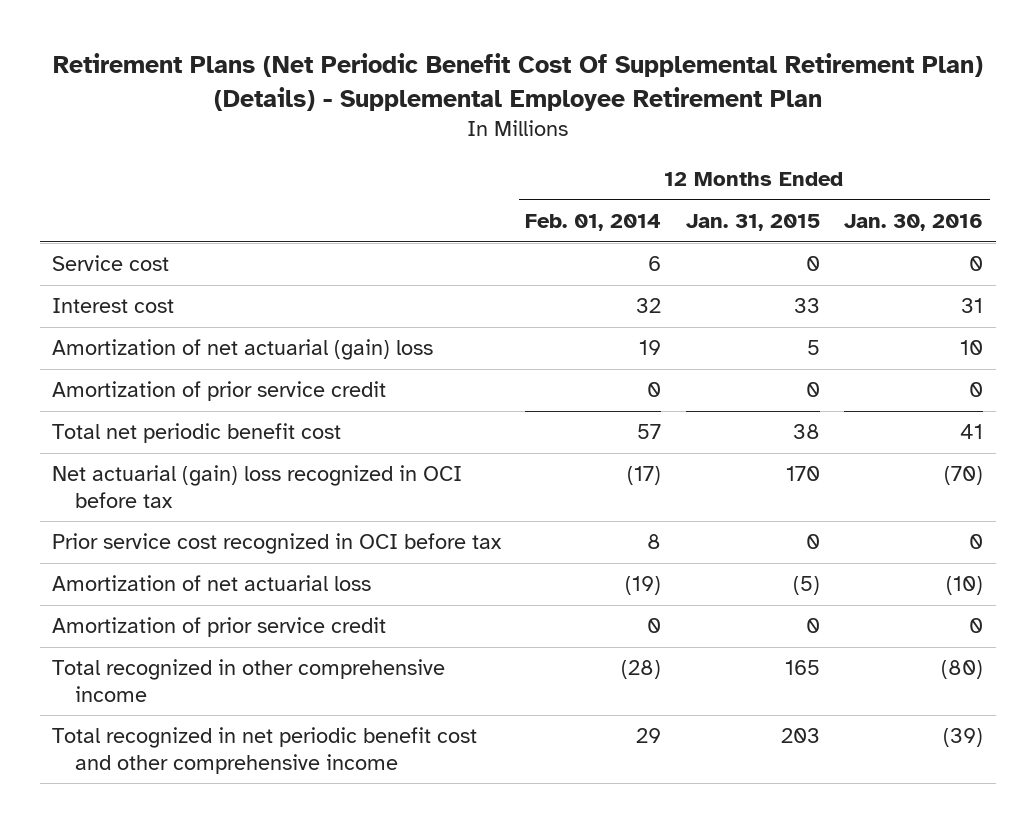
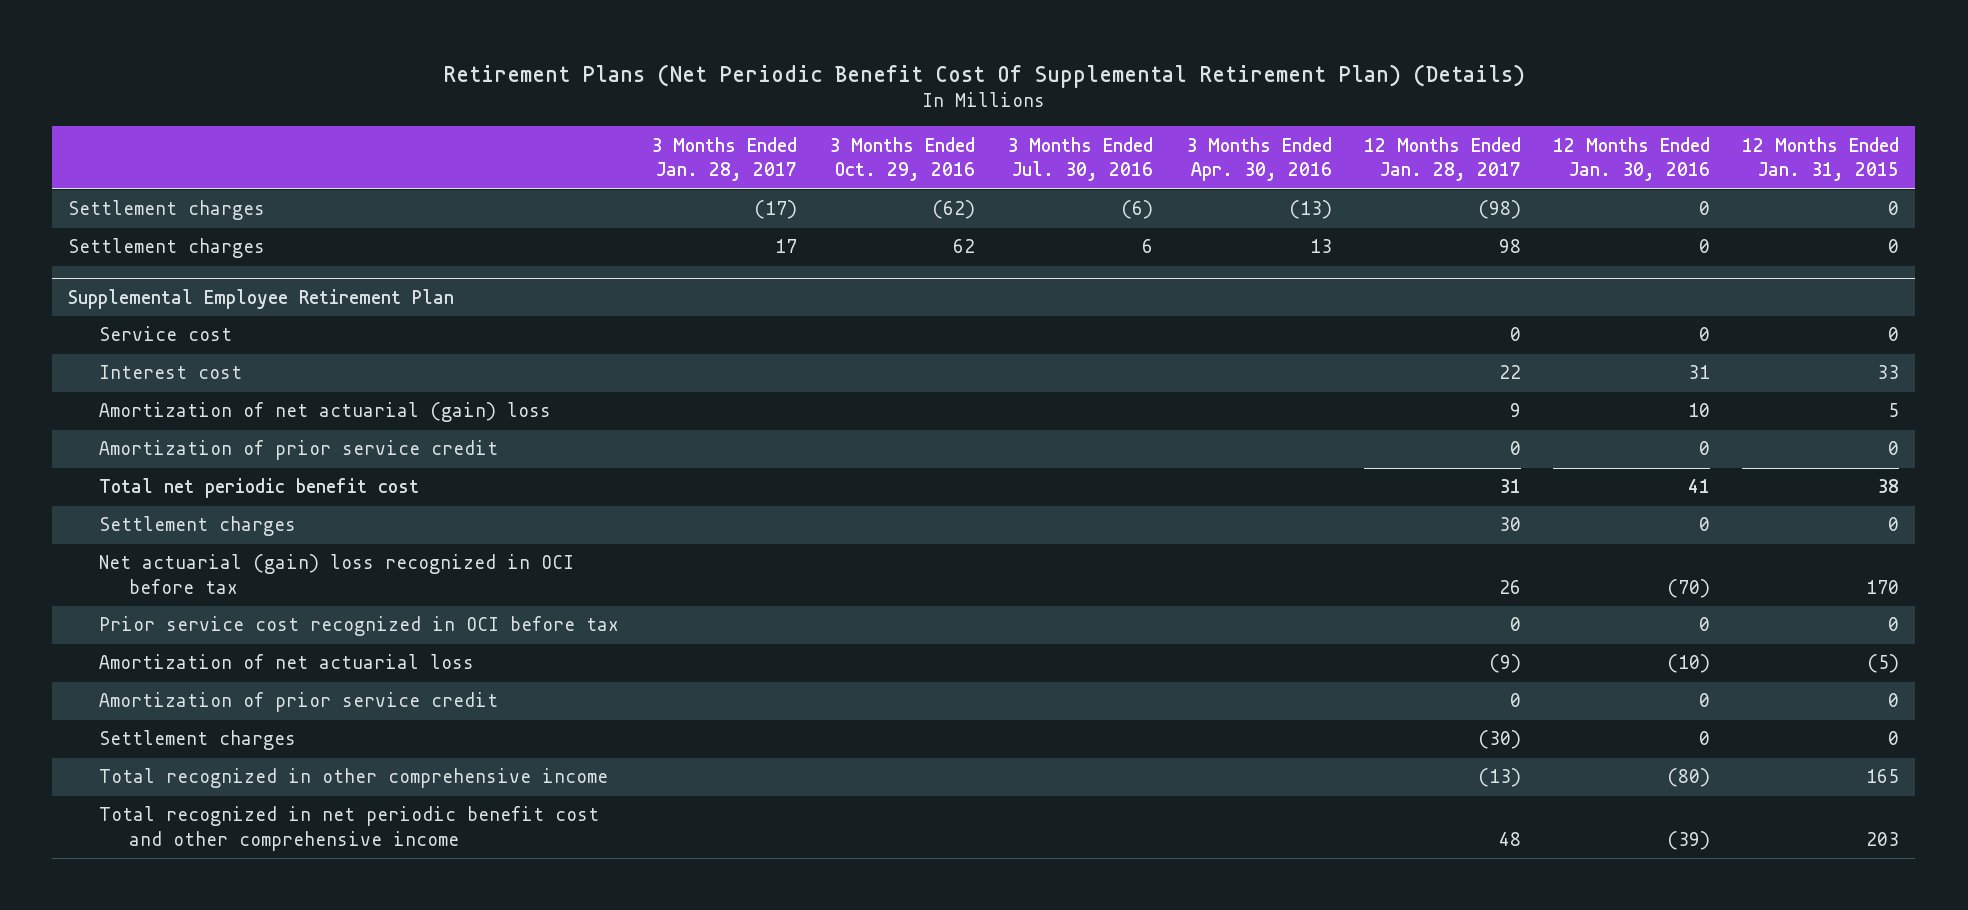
[52,53,983,111] Retirement Plans (Net Periodic Benefit Cost Of Supplemental Retirement Plan) (Details) - Supplemental Employee Retirement Plan -> [442,63,1525,88] Retirement Plans (Net Periodic Benefit Cost Of Supplemental Retirement Plan) (Details)
[525,214,662,232] Feb. 01, 2014 -> none
none -> [650,136,797,182] 3 Months Ended Jan. 28, 2017
none -> [829,136,976,182] 3 Months Ended Oct. 29, 2016
none -> [1007,136,1154,182] 3 Months Ended Jul. 30, 2016
none -> [1185,136,1332,182] 3 Months Ended Apr. 30, 2016
none -> [1363,136,1521,182] 12 Months Ended Jan. 28, 2017
none -> [68,200,266,221] Settlement charges
none -> [68,238,266,259] Settlement charges
none -> [68,288,455,309] Supplemental Employee Retirement Plan
none -> [98,516,296,537] Settlement charges
none -> [98,730,296,751] Settlement charges

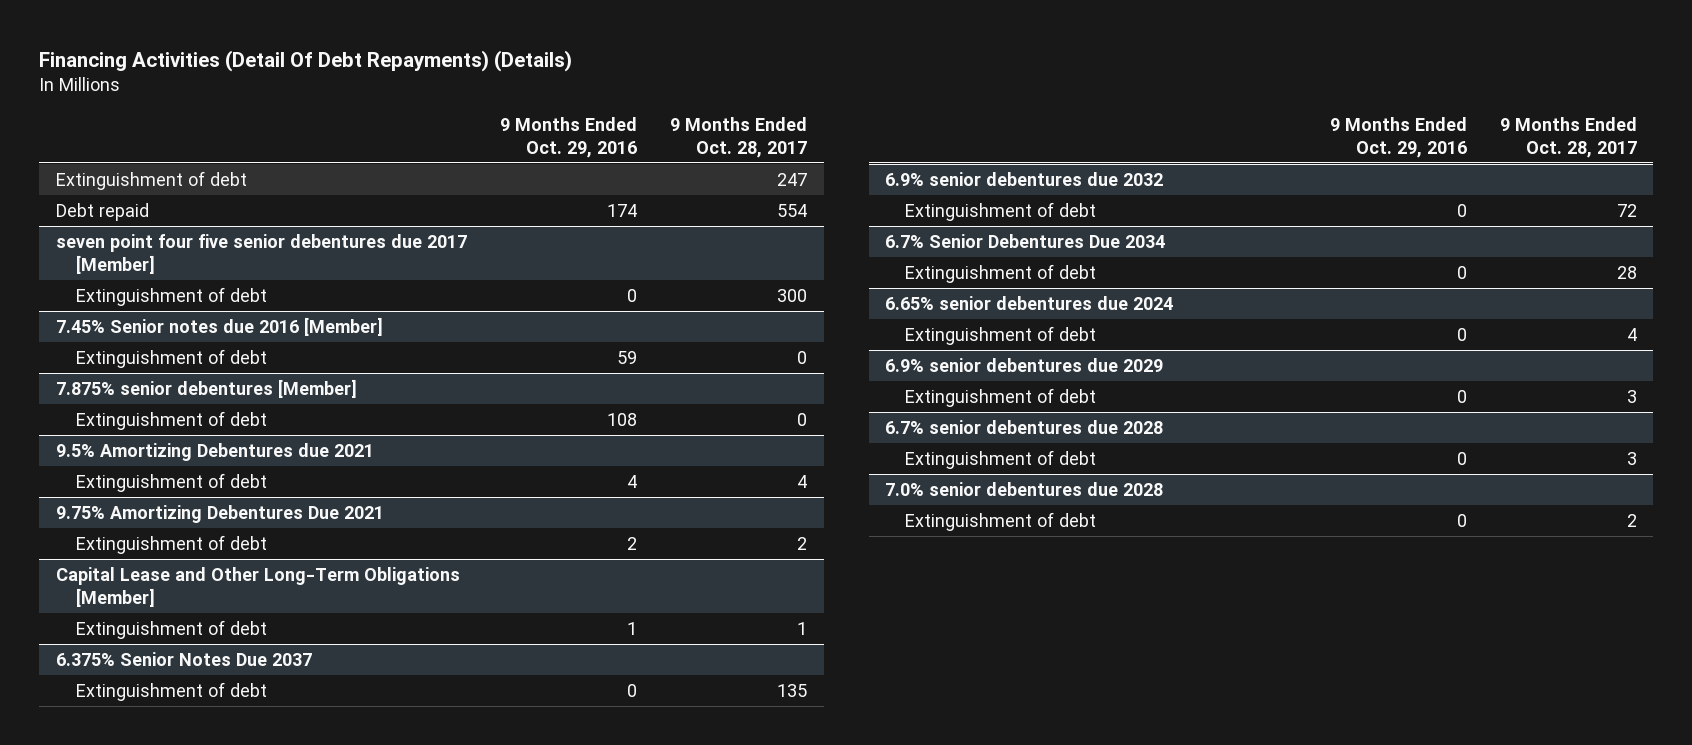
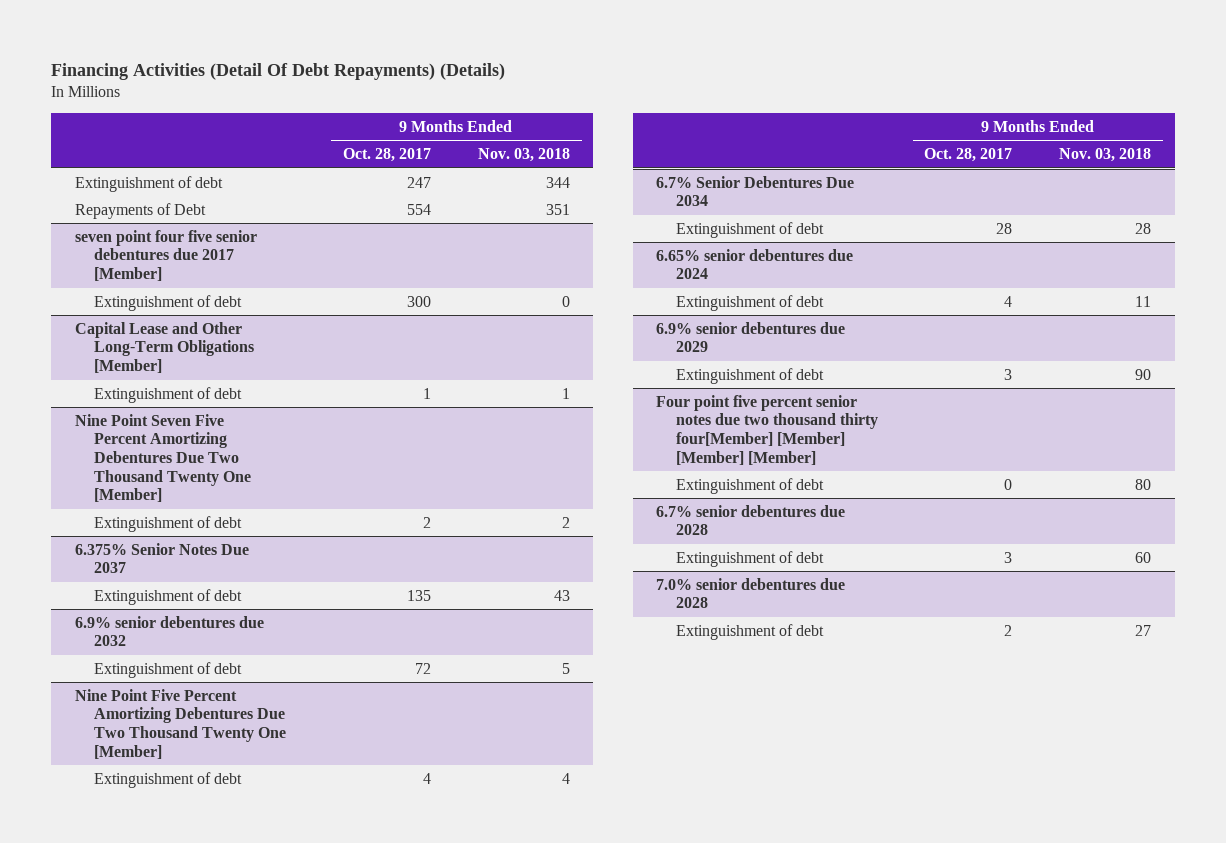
[499,116,637,158] 9 Months Ended Oct. 29, 2016 -> none
none -> [477,148,570,163] Nov. 03, 2018
[55,202,149,221] Debt repaid -> [74,202,206,219] Repayments of Debt
[55,316,383,336] 7.45% Senior notes due 2016 [Member] -> none
[75,348,267,368] Extinguishment of debt -> none
[55,378,357,398] 7.875% senior debentures [Member] -> none
[75,410,267,430] Extinguishment of debt -> none
[55,442,374,461] 9.5% Amortizing Debentures due 2021 -> none
[75,472,267,492] Extinguishment of debt -> none
[55,504,384,523] 9.75% Amortizing Debentures Due 2021 -> none
[75,534,267,554] Extinguishment of debt -> none
none -> [74,413,252,503] Nine Point Seven Five Percent Amortizing Debentures Due Two Thousand Twenty One [Member]
none -> [94,515,243,532] Extinguishment of debt
none -> [74,688,287,759] Nine Point Five Percent Amortizing Debentures Due Two Thousand Twenty One [Member]
none -> [94,771,243,788] Extinguishment of debt
none -> [656,394,878,465] Four point five percent senior notes due two thousand thirty four[Member] [Member] [Member] [Member]
none -> [675,477,824,494] Extinguishment of debt

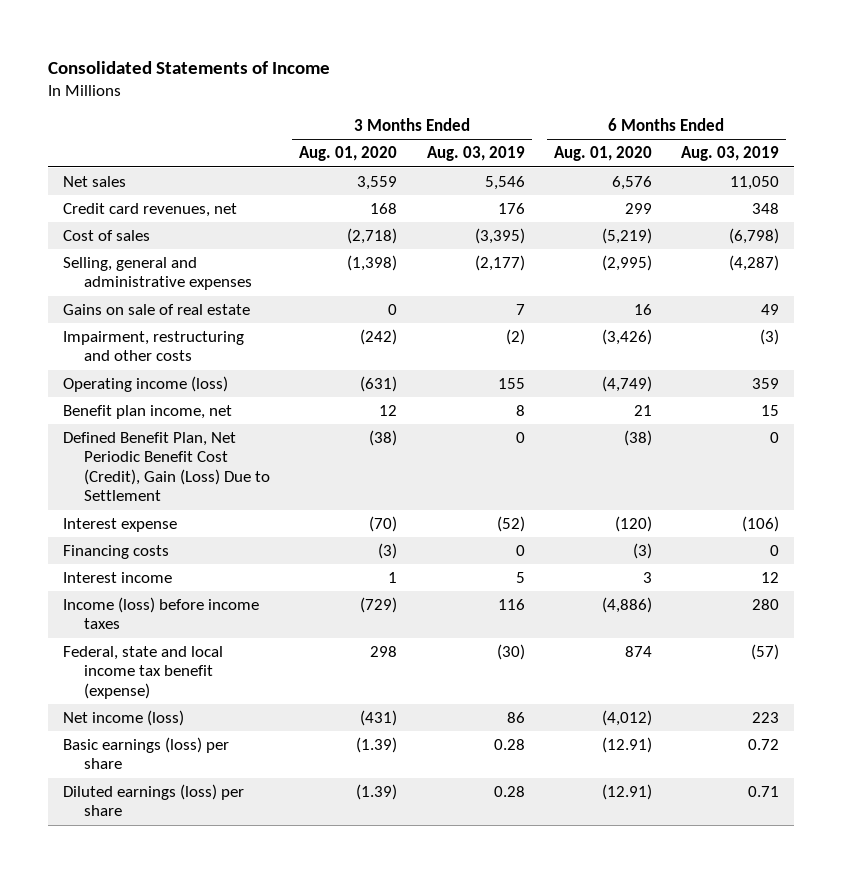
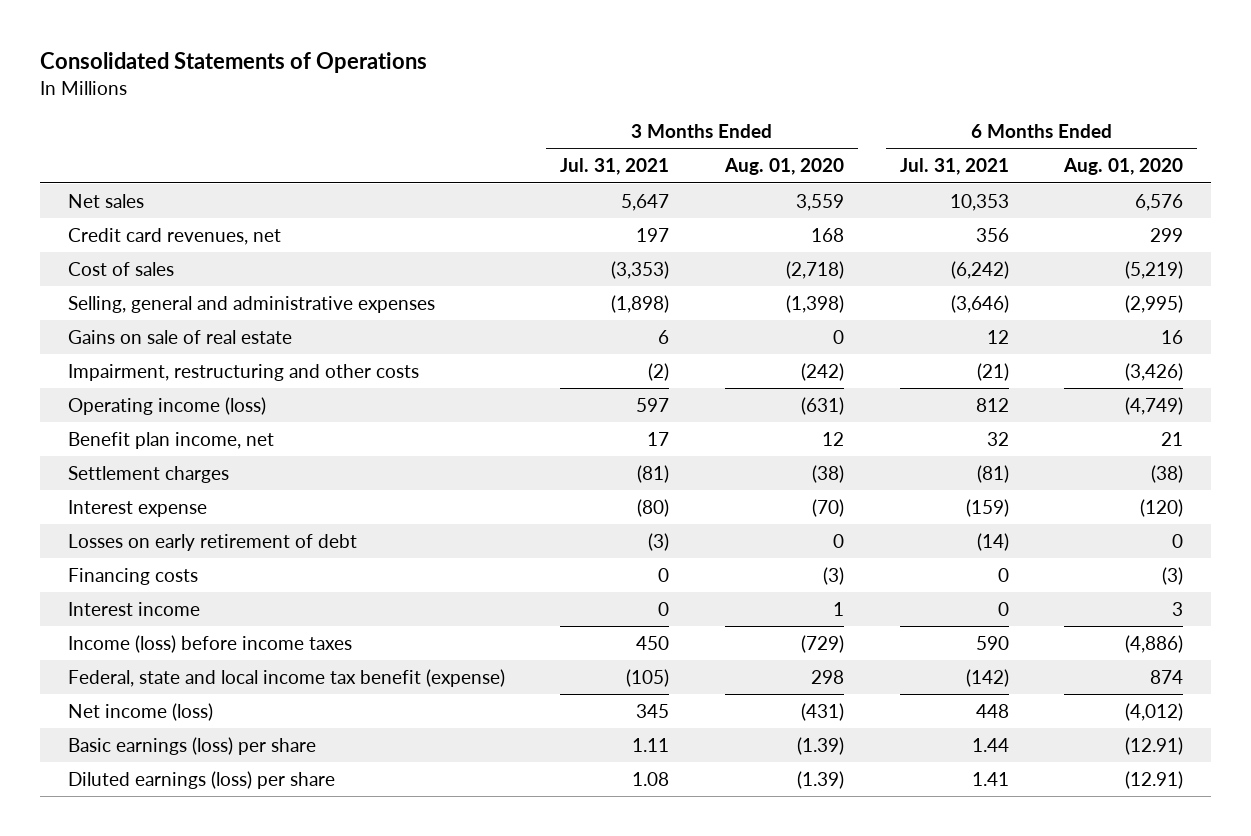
[48,60,331,74] Consolidated Statements of Income -> [39,52,427,74] Consolidated Statements of Operations
[426,146,525,162] Aug. 03, 2019 -> none
[681,146,780,162] Aug. 03, 2019 -> none
none -> [560,158,670,176] Jul. 31, 2021
none -> [899,158,1009,176] Jul. 31, 2021
[62,431,271,502] Defined Benefit Plan, Net Periodic Benefit Cost (Credit), Gain (Loss) Due to Settlement -> [67,465,229,483] Settlement charges
none -> [67,533,357,551] Losses on early retirement of debt

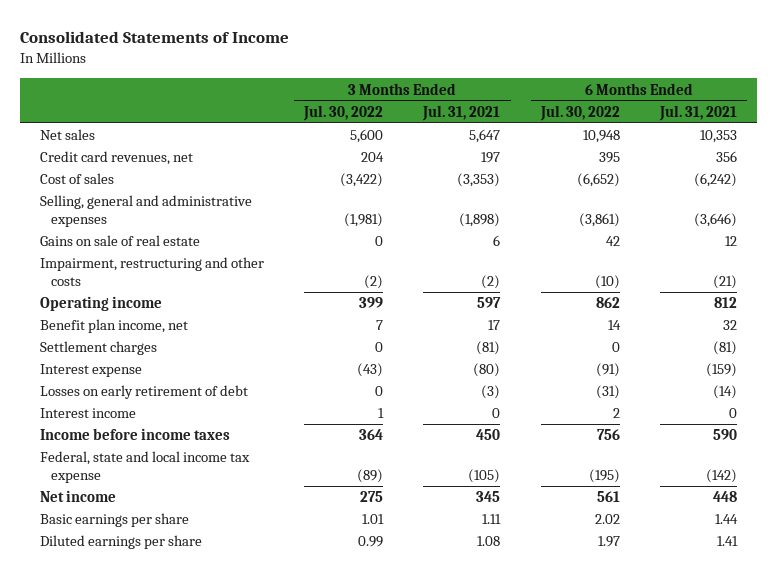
[39,52,427,74] Consolidated Statements of Operations -> [20,31,290,44] Consolidated Statements of Income
[724,158,845,176] Aug. 01, 2020 -> none
[1063,158,1184,176] Aug. 01, 2020 -> none
none -> [303,104,384,121] Jul. 30, 2022
none -> [539,104,620,121] Jul. 30, 2022
[67,396,266,415] Operating income (loss) -> [40,296,163,312] Operating income
[67,567,198,585] Financing costs -> none
[67,634,352,653] Income (loss) before income taxes -> [40,428,231,441] Income before income taxes
[67,668,505,687] Federal, state and local income tax benefit (expense) -> [40,451,251,484] Federal, state and local income tax expense
[67,702,213,721] Net income (loss) -> [40,490,117,503] Net income
[67,736,316,755] Basic earnings (loss) per share -> [40,513,190,528] Basic earnings per share
[67,770,335,789] Diluted earnings (loss) per share -> [40,535,203,550] Diluted earnings per share

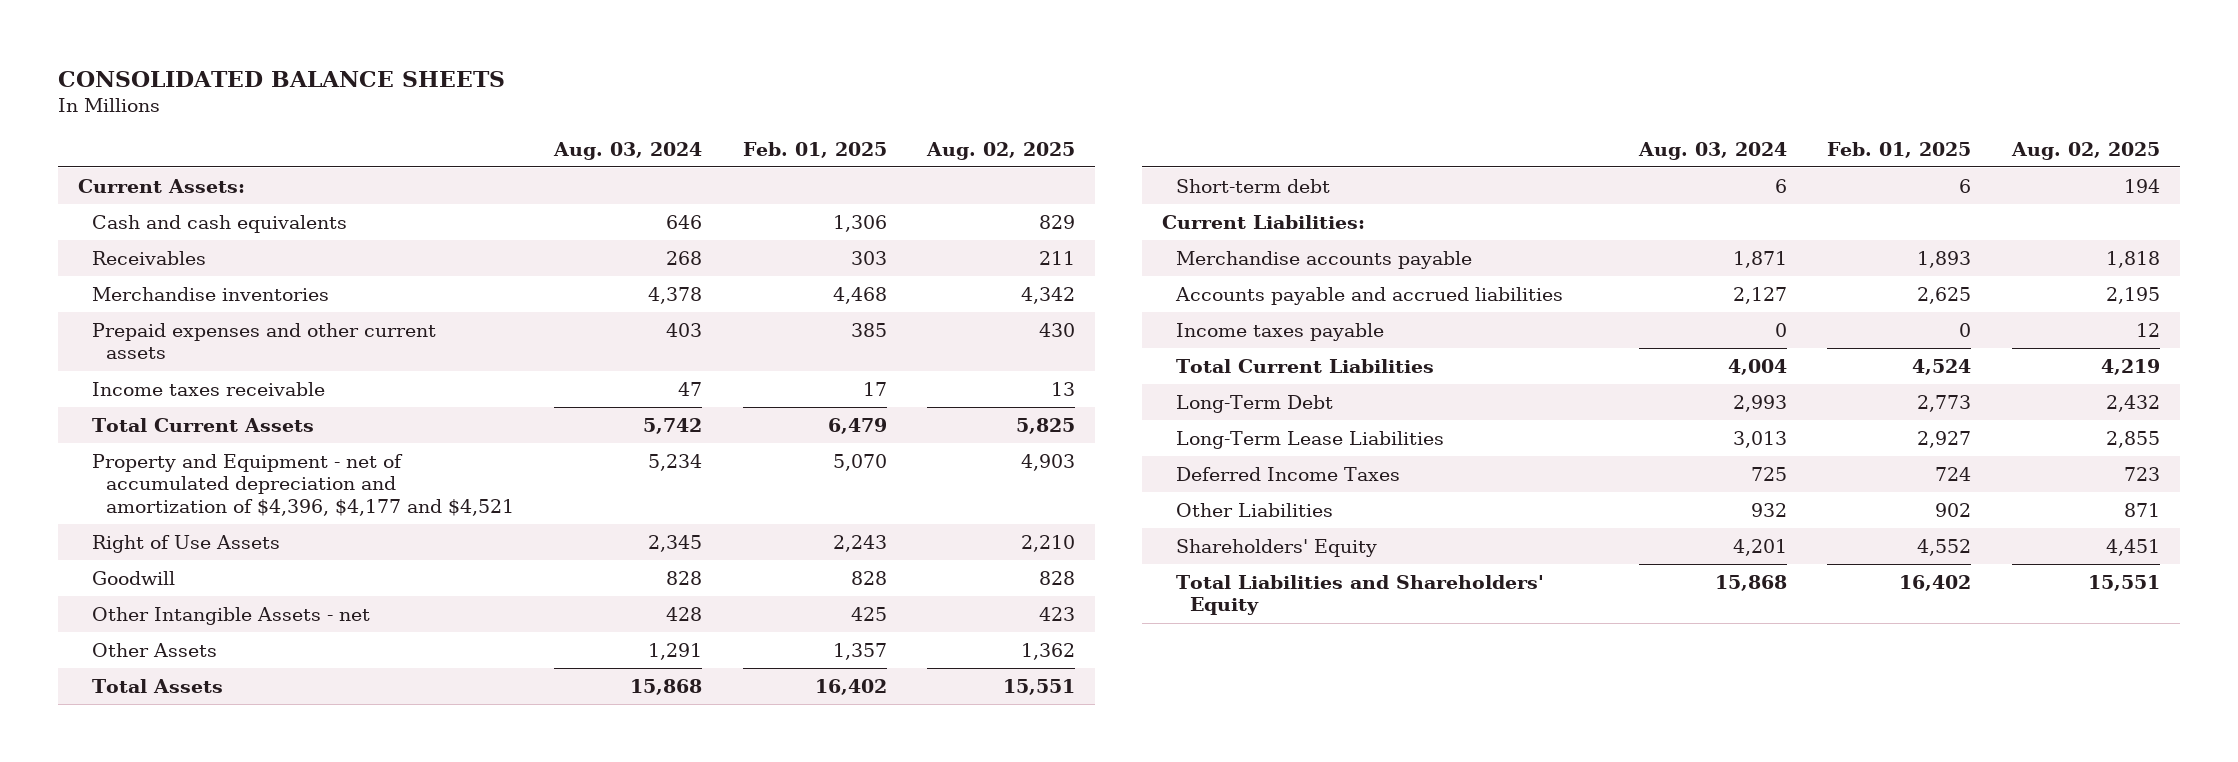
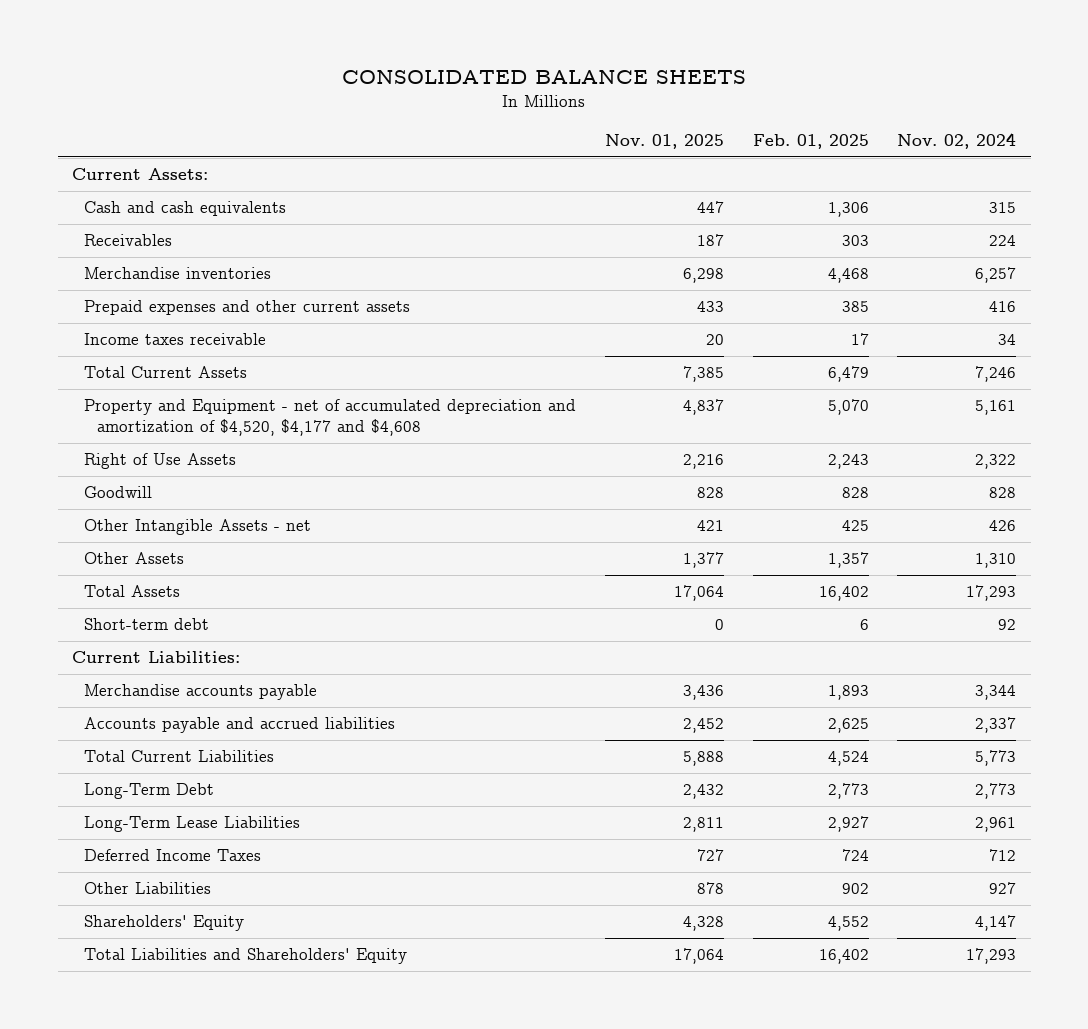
[553,141,703,160] Aug. 03, 2024 -> none
[926,141,1076,160] Aug. 02, 2025 -> none
none -> [605,133,725,149] Nov. 01, 2025
none -> [897,132,1017,149] Nov. 02, 2024
[91,453,514,516] Property and Equipment - net of accumulated depreciation and amortization of $4,396, $4,177 and $4,521 -> [84,399,577,437] Property and Equipment - net of accumulated depreciation and amortization of $4,520, $4,177 and $4,608
[1176,322,1385,341] Income taxes payable -> none

